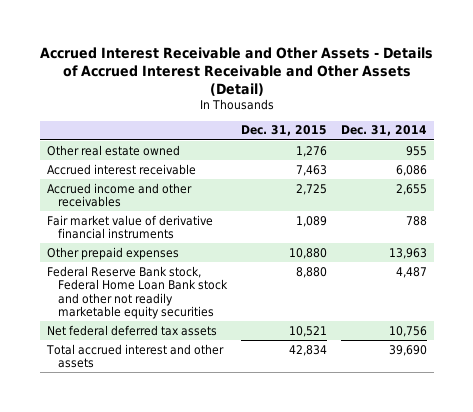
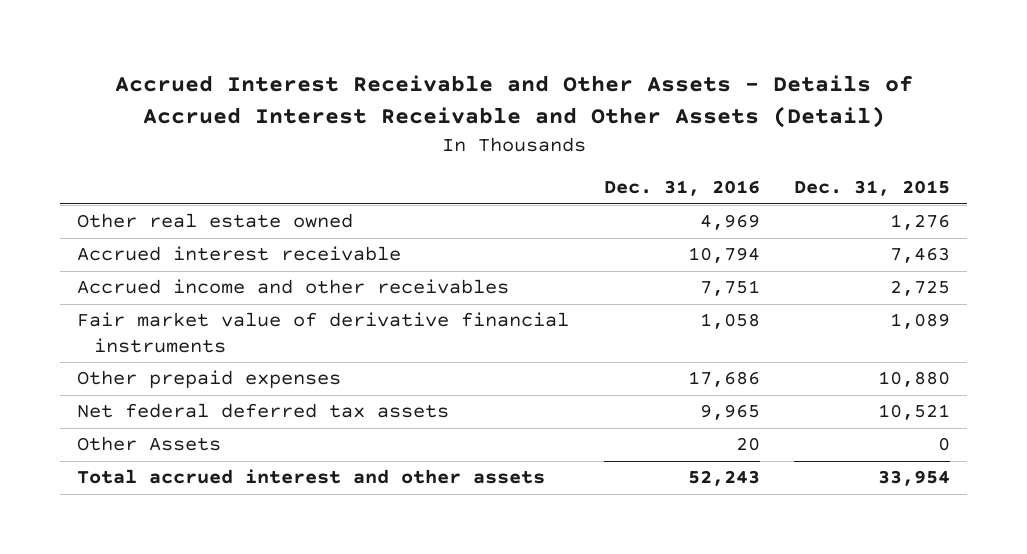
[340,125,427,137] Dec. 31, 2014 -> none
none -> [603,180,760,197] Dec. 31, 2016
[46,265,228,319] Federal Reserve Bank stock, Federal Home Loan Bank stock and other not readily marketable equity securities -> none
none -> [76,436,221,452] Other Assets
[288,344,327,356] 42,834 -> [878,470,951,487] 33,954

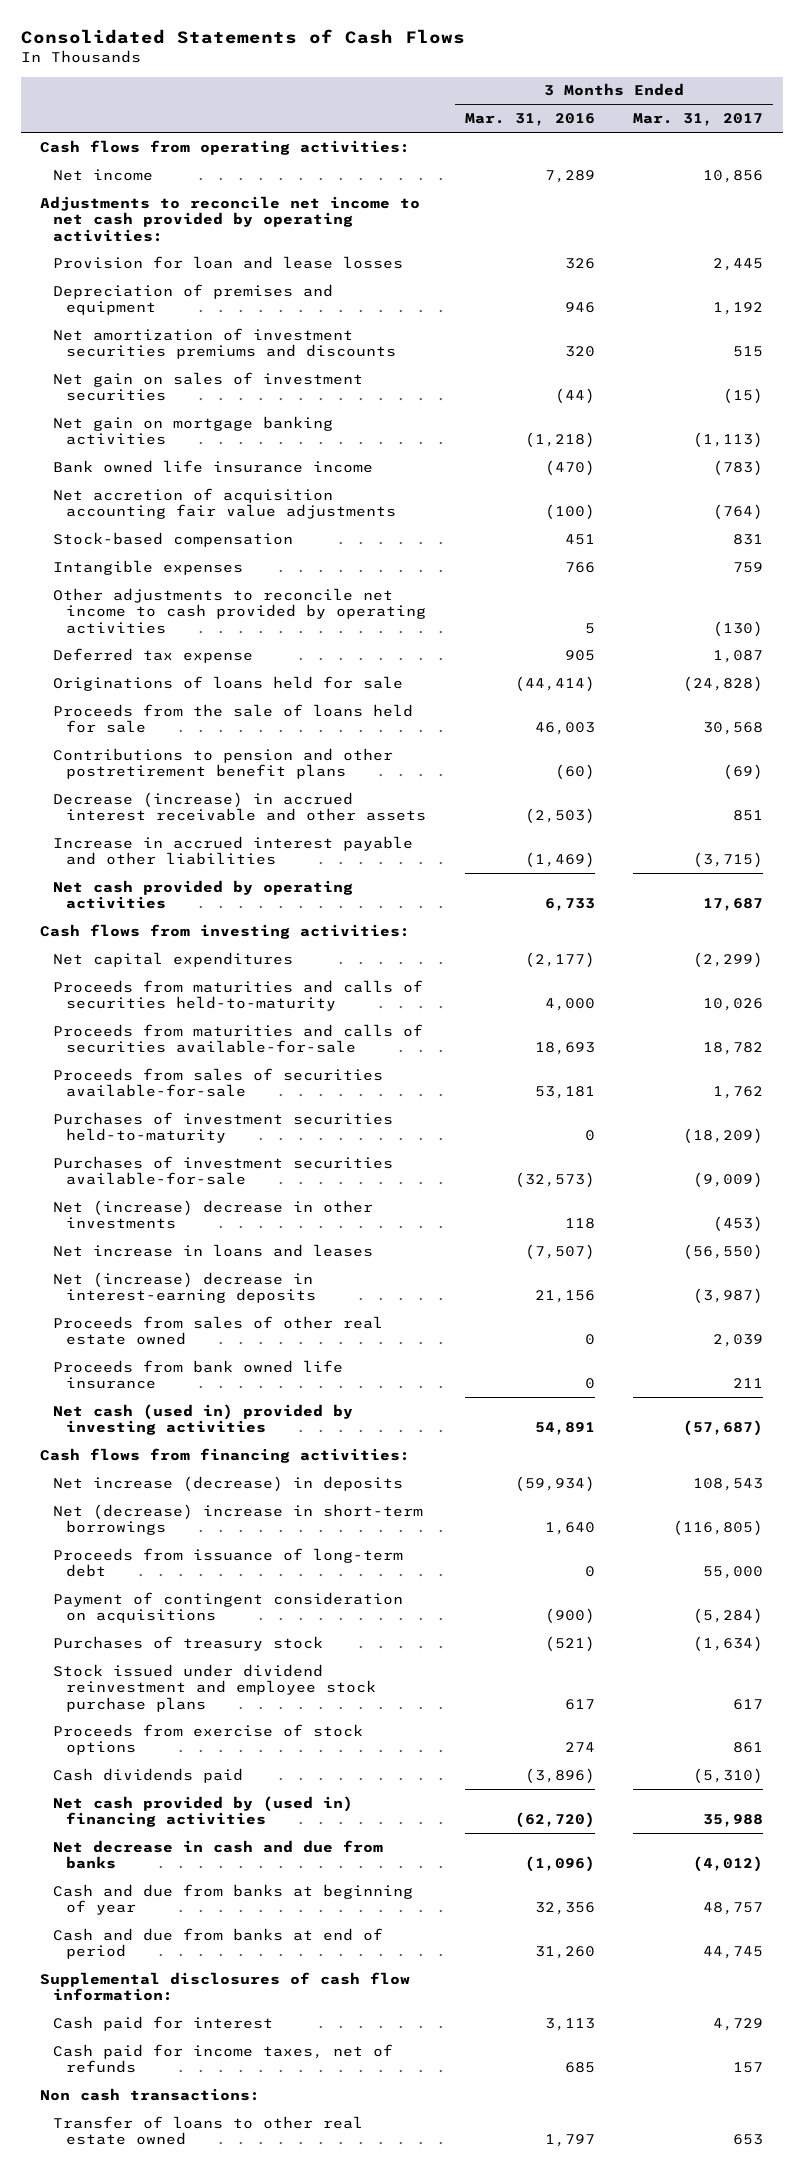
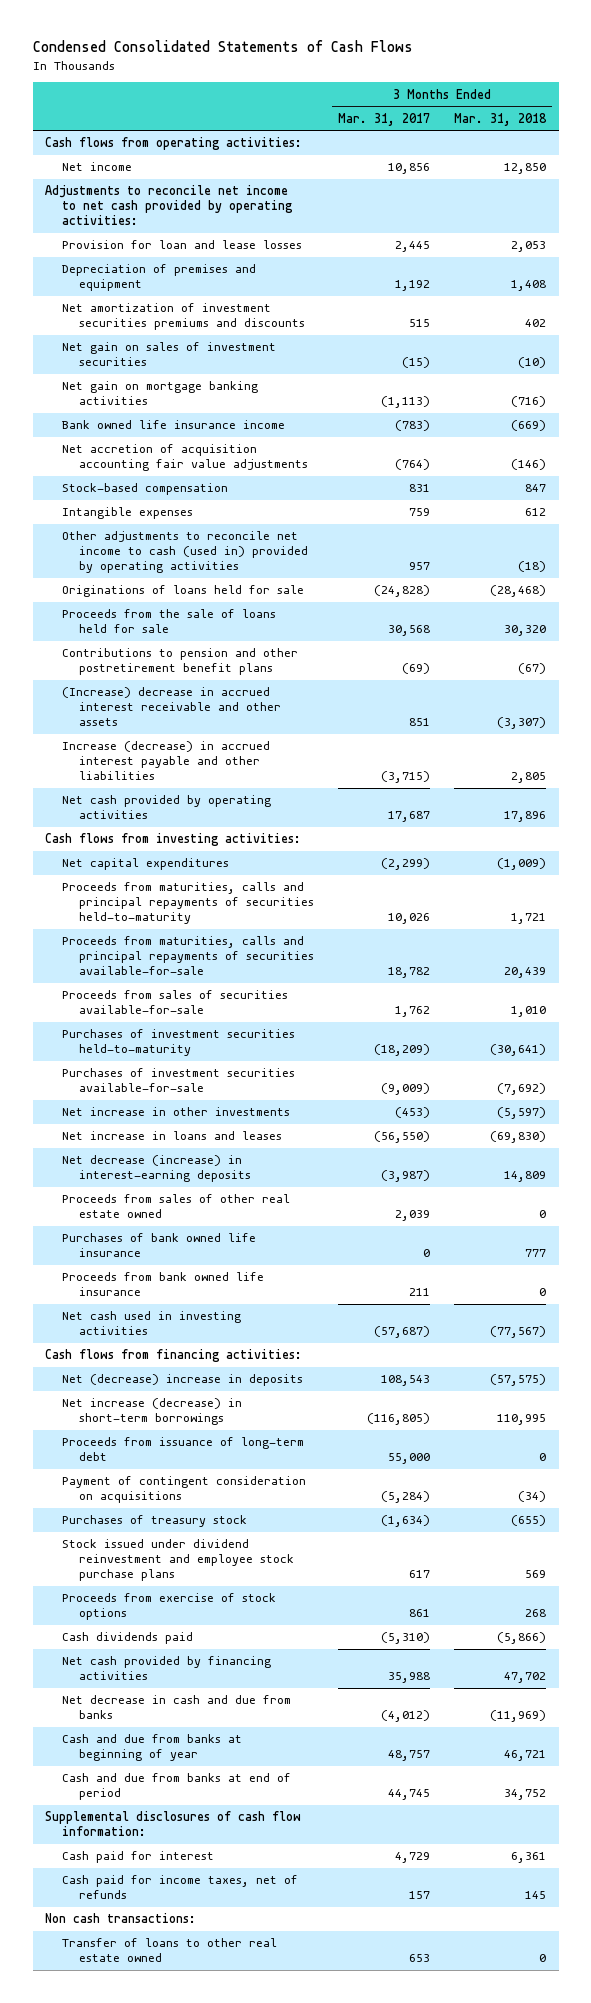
[21,29,466,45] Consolidated Statements of Cash Flows -> [32,40,413,53] Condensed Consolidated Statements of Cash Flows
[464,113,595,127] Mar. 31, 2016 -> none
none -> [454,112,548,126] Mar. 31, 2018
[53,647,254,663] Deferred tax expense -> none
[53,587,427,634] Other adjustments to reconcile net income to cash provided by operating activities -> [61,531,308,574] Other adjustments to reconcile net income to cash (used in) provided by operating activities
[713,620,764,637] (130) -> [409,562,431,571] 957
[53,791,427,822] Decrease (increase) in accrued interest receivable and other assets -> [61,687,281,727] (Increase) decrease in accrued interest receivable and other assets
[53,835,414,866] Increase in accrued interest payable and other liabilities -> [61,741,270,781] Increase (decrease) in accrued interest payable and other liabilities
[53,979,424,1012] Proceeds from maturities and calls of securities held-to-maturity -> [61,882,314,925] Proceeds from maturities, calls and principal repayments of securities held-to-maturity
[53,1023,424,1054] Proceeds from maturities and calls of securities available-for-sale -> [61,936,314,976] Proceeds from maturities, calls and principal repayments of securities available-for-sale
[53,1199,374,1230] Net (increase) decrease in other investments -> [61,1107,290,1117] Net increase in other investments
[53,1271,317,1304] Net (increase) decrease in interest-earning deposits -> [61,1155,251,1183] Net decrease (increase) in interest-earning deposits
none -> [61,1233,256,1258] Purchases of bank owned life insurance
[53,1403,354,1436] Net cash (used in) provided by investing activities -> [61,1311,241,1336] Net cash used in investing activities
[53,1475,404,1492] Net increase (decrease) in deposits -> [61,1374,303,1387] Net (decrease) increase in deposits
[53,1503,424,1536] Net (decrease) increase in short-term borrowings -> [61,1398,242,1426] Net increase (decrease) in short-term borrowings
[53,1795,354,1828] Net cash provided by (used in) financing activities -> [61,1656,271,1681] Net cash provided by financing activities

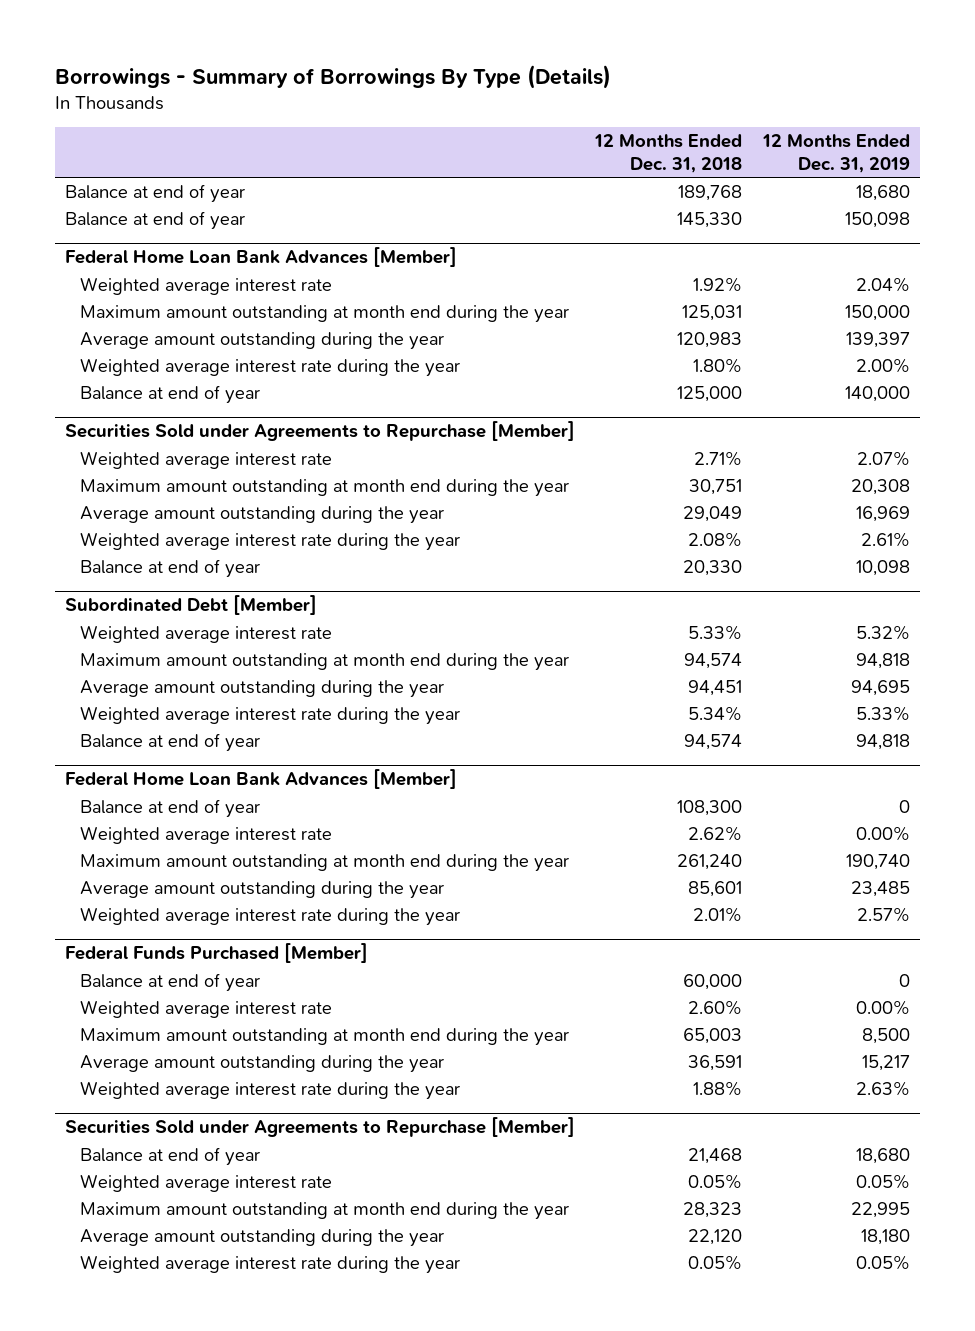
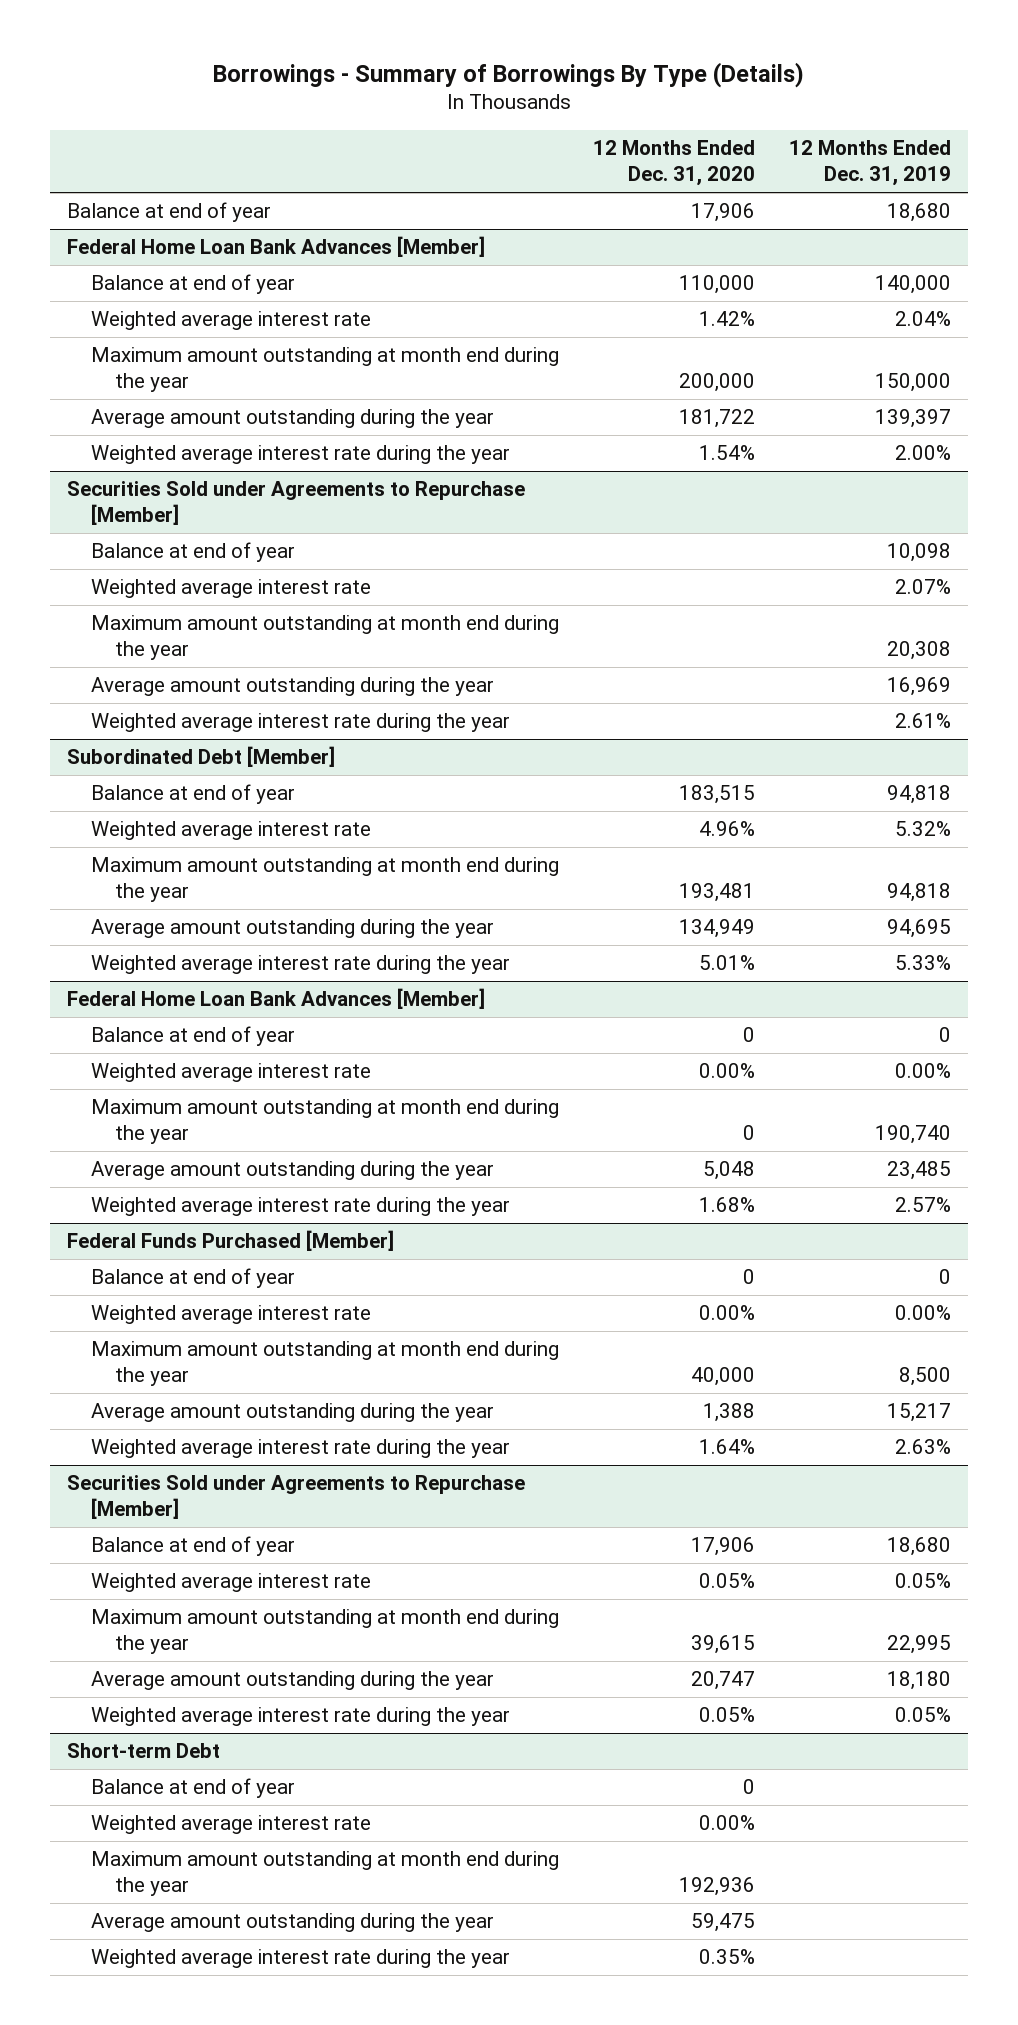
[594,134,743,173] 12 Months Ended Dec. 31, 2018 -> none
none -> [592,140,755,187] 12 Months Ended Dec. 31, 2020
[64,211,245,231] Balance at end of year -> none
[80,385,261,405] Balance at end of year -> [90,274,295,295] Balance at end of year
[80,559,261,579] Balance at end of year -> [90,542,295,563] Balance at end of year
[80,733,261,753] Balance at end of year -> [90,784,295,805] Balance at end of year
none -> [66,1743,220,1759] Short-term Debt
none -> [90,1778,295,1799] Balance at end of year
none -> [90,1815,371,1835] Weighted average interest rate
none -> [90,1851,559,1897] Maximum amount outstanding at month end during the year
none -> [90,1913,494,1933] Average amount outstanding during the year
none -> [90,1949,510,1969] Weighted average interest rate during the year

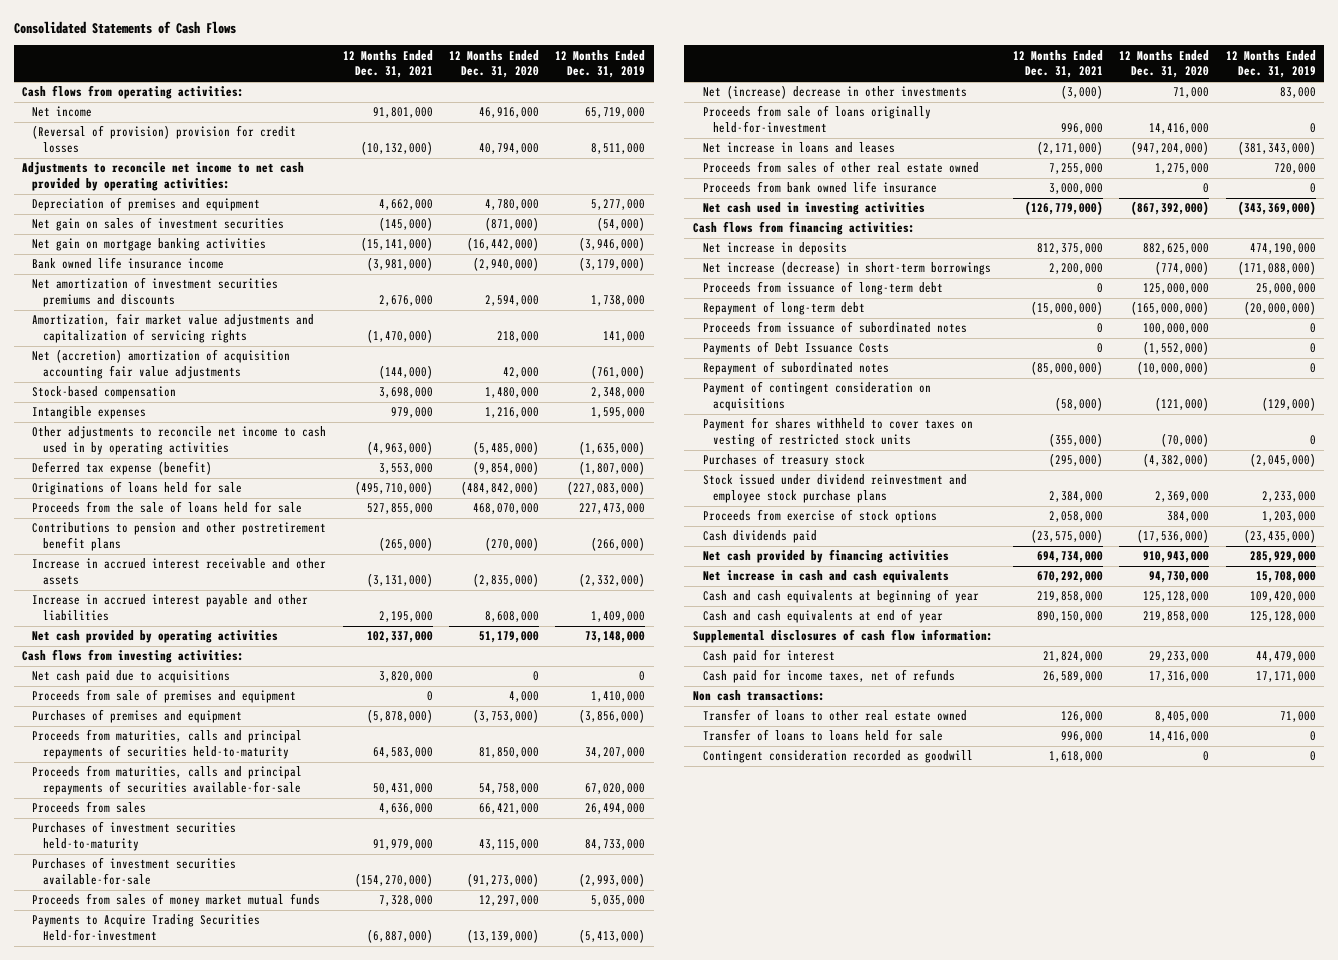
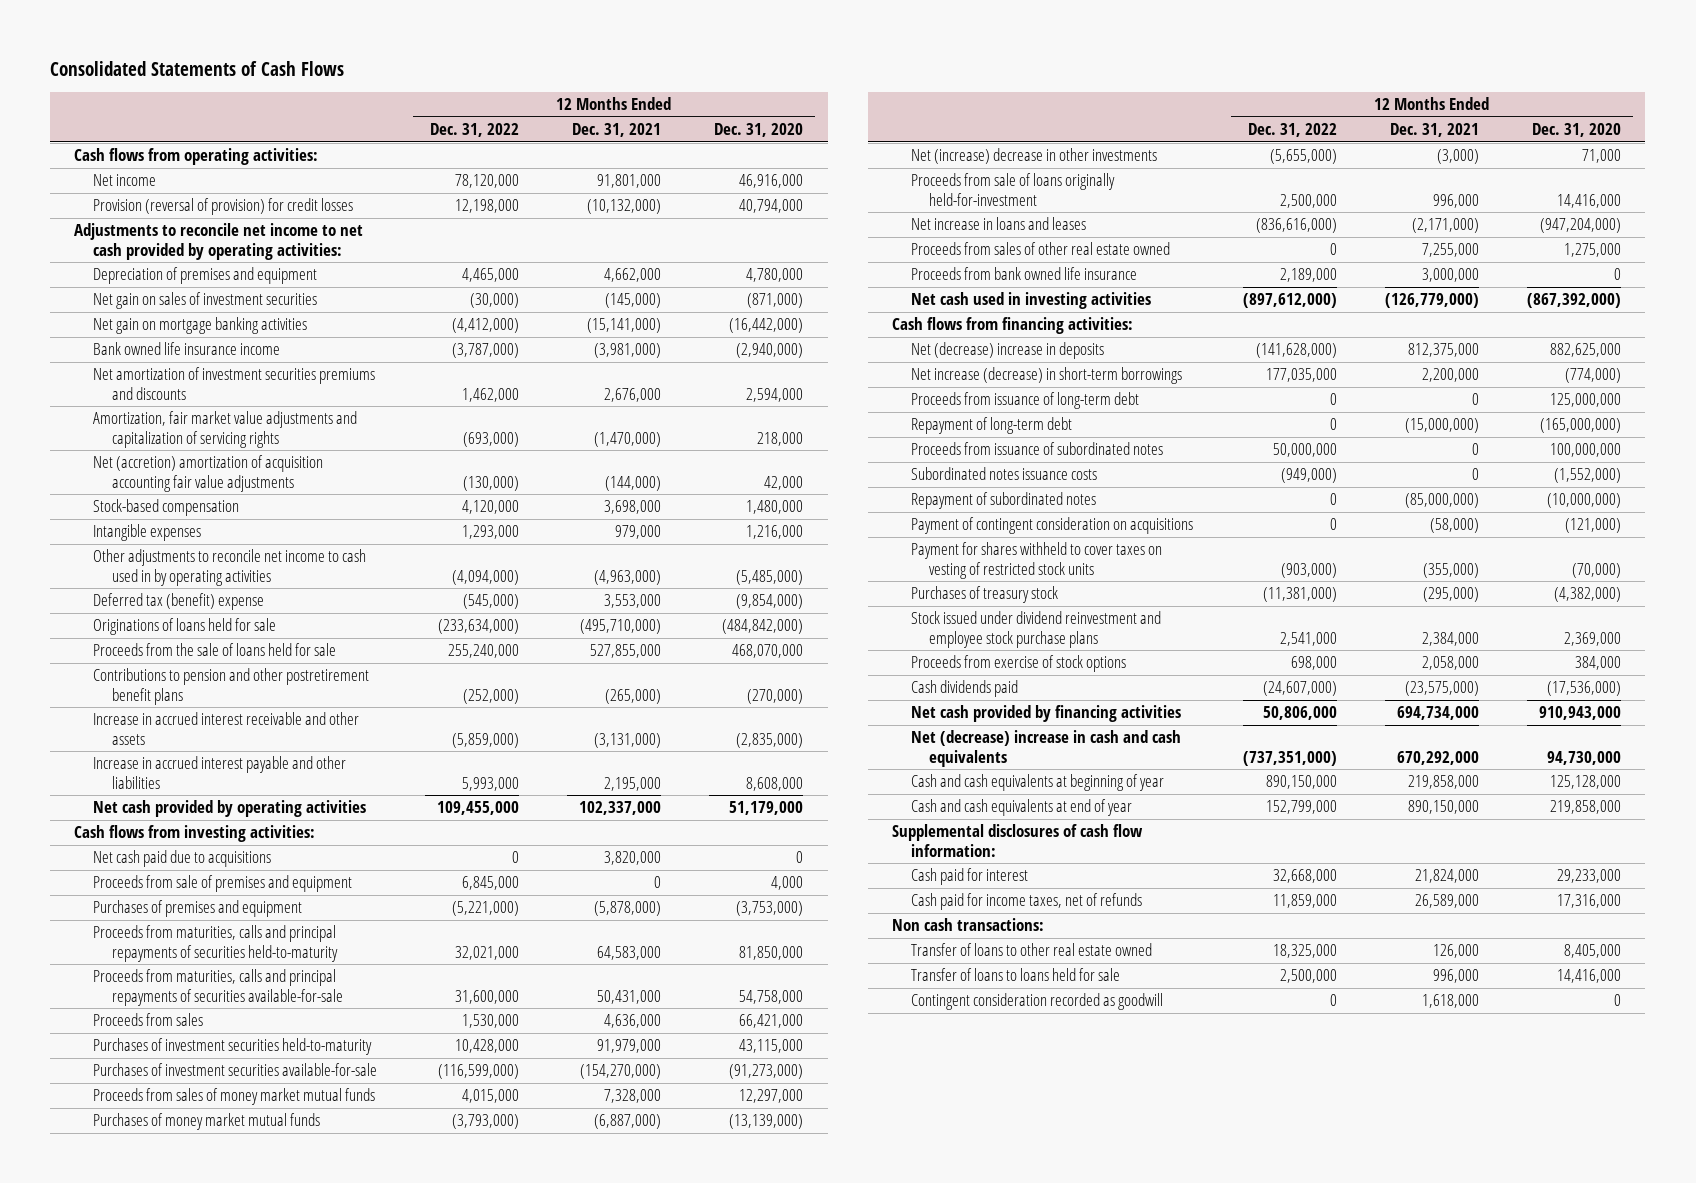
[555,49,646,79] 12 Months Ended Dec. 31, 2019 -> none
none -> [430,122,520,137] Dec. 31, 2022
[32,125,297,154] (Reversal of provision) provision for credit losses -> [93,198,354,216] Provision (reversal of provision) for credit losses
[32,461,213,476] Deferred tax expense (benefit) -> [93,593,265,611] Deferred tax (benefit) expense
[32,914,261,942] Payments to Acquire Trading Securities Held-for-investment -> [93,1113,321,1131] Purchases of money market mutual funds
[702,242,847,256] Net increase in deposits -> [910,342,1104,360] Net (decrease) increase in deposits
[702,341,889,356] Payments of Debt Issuance Costs -> [910,467,1097,481] Subordinated notes issuance costs
[702,570,949,584] Net increase in cash and cash equivalents -> [910,730,1181,767] Net (decrease) increase in cash and cash equivalents

